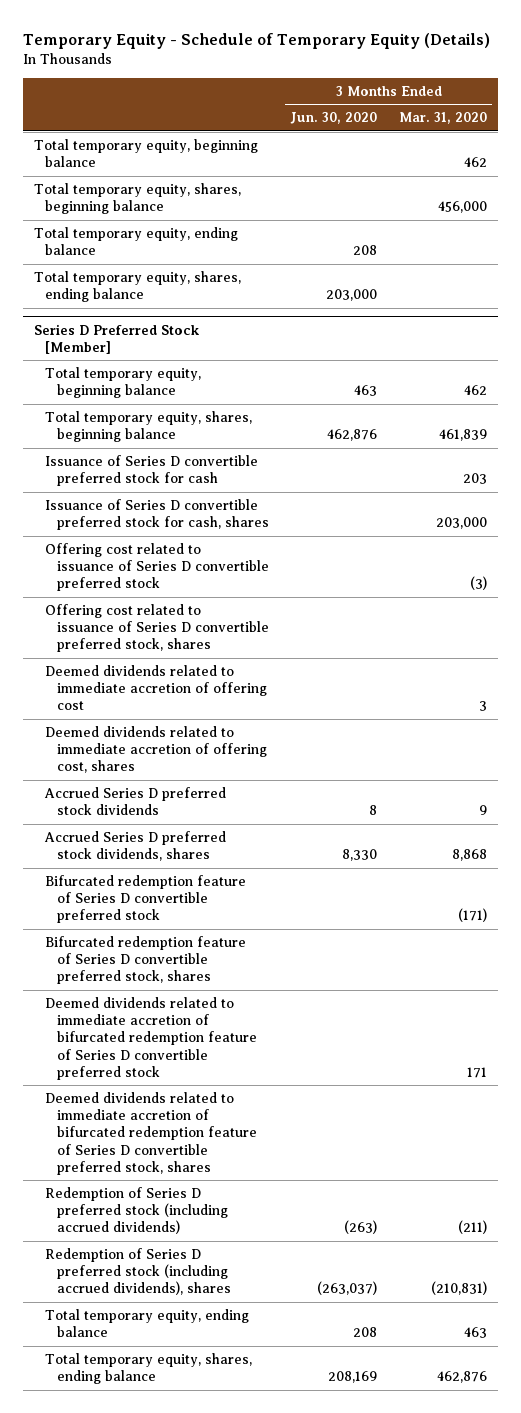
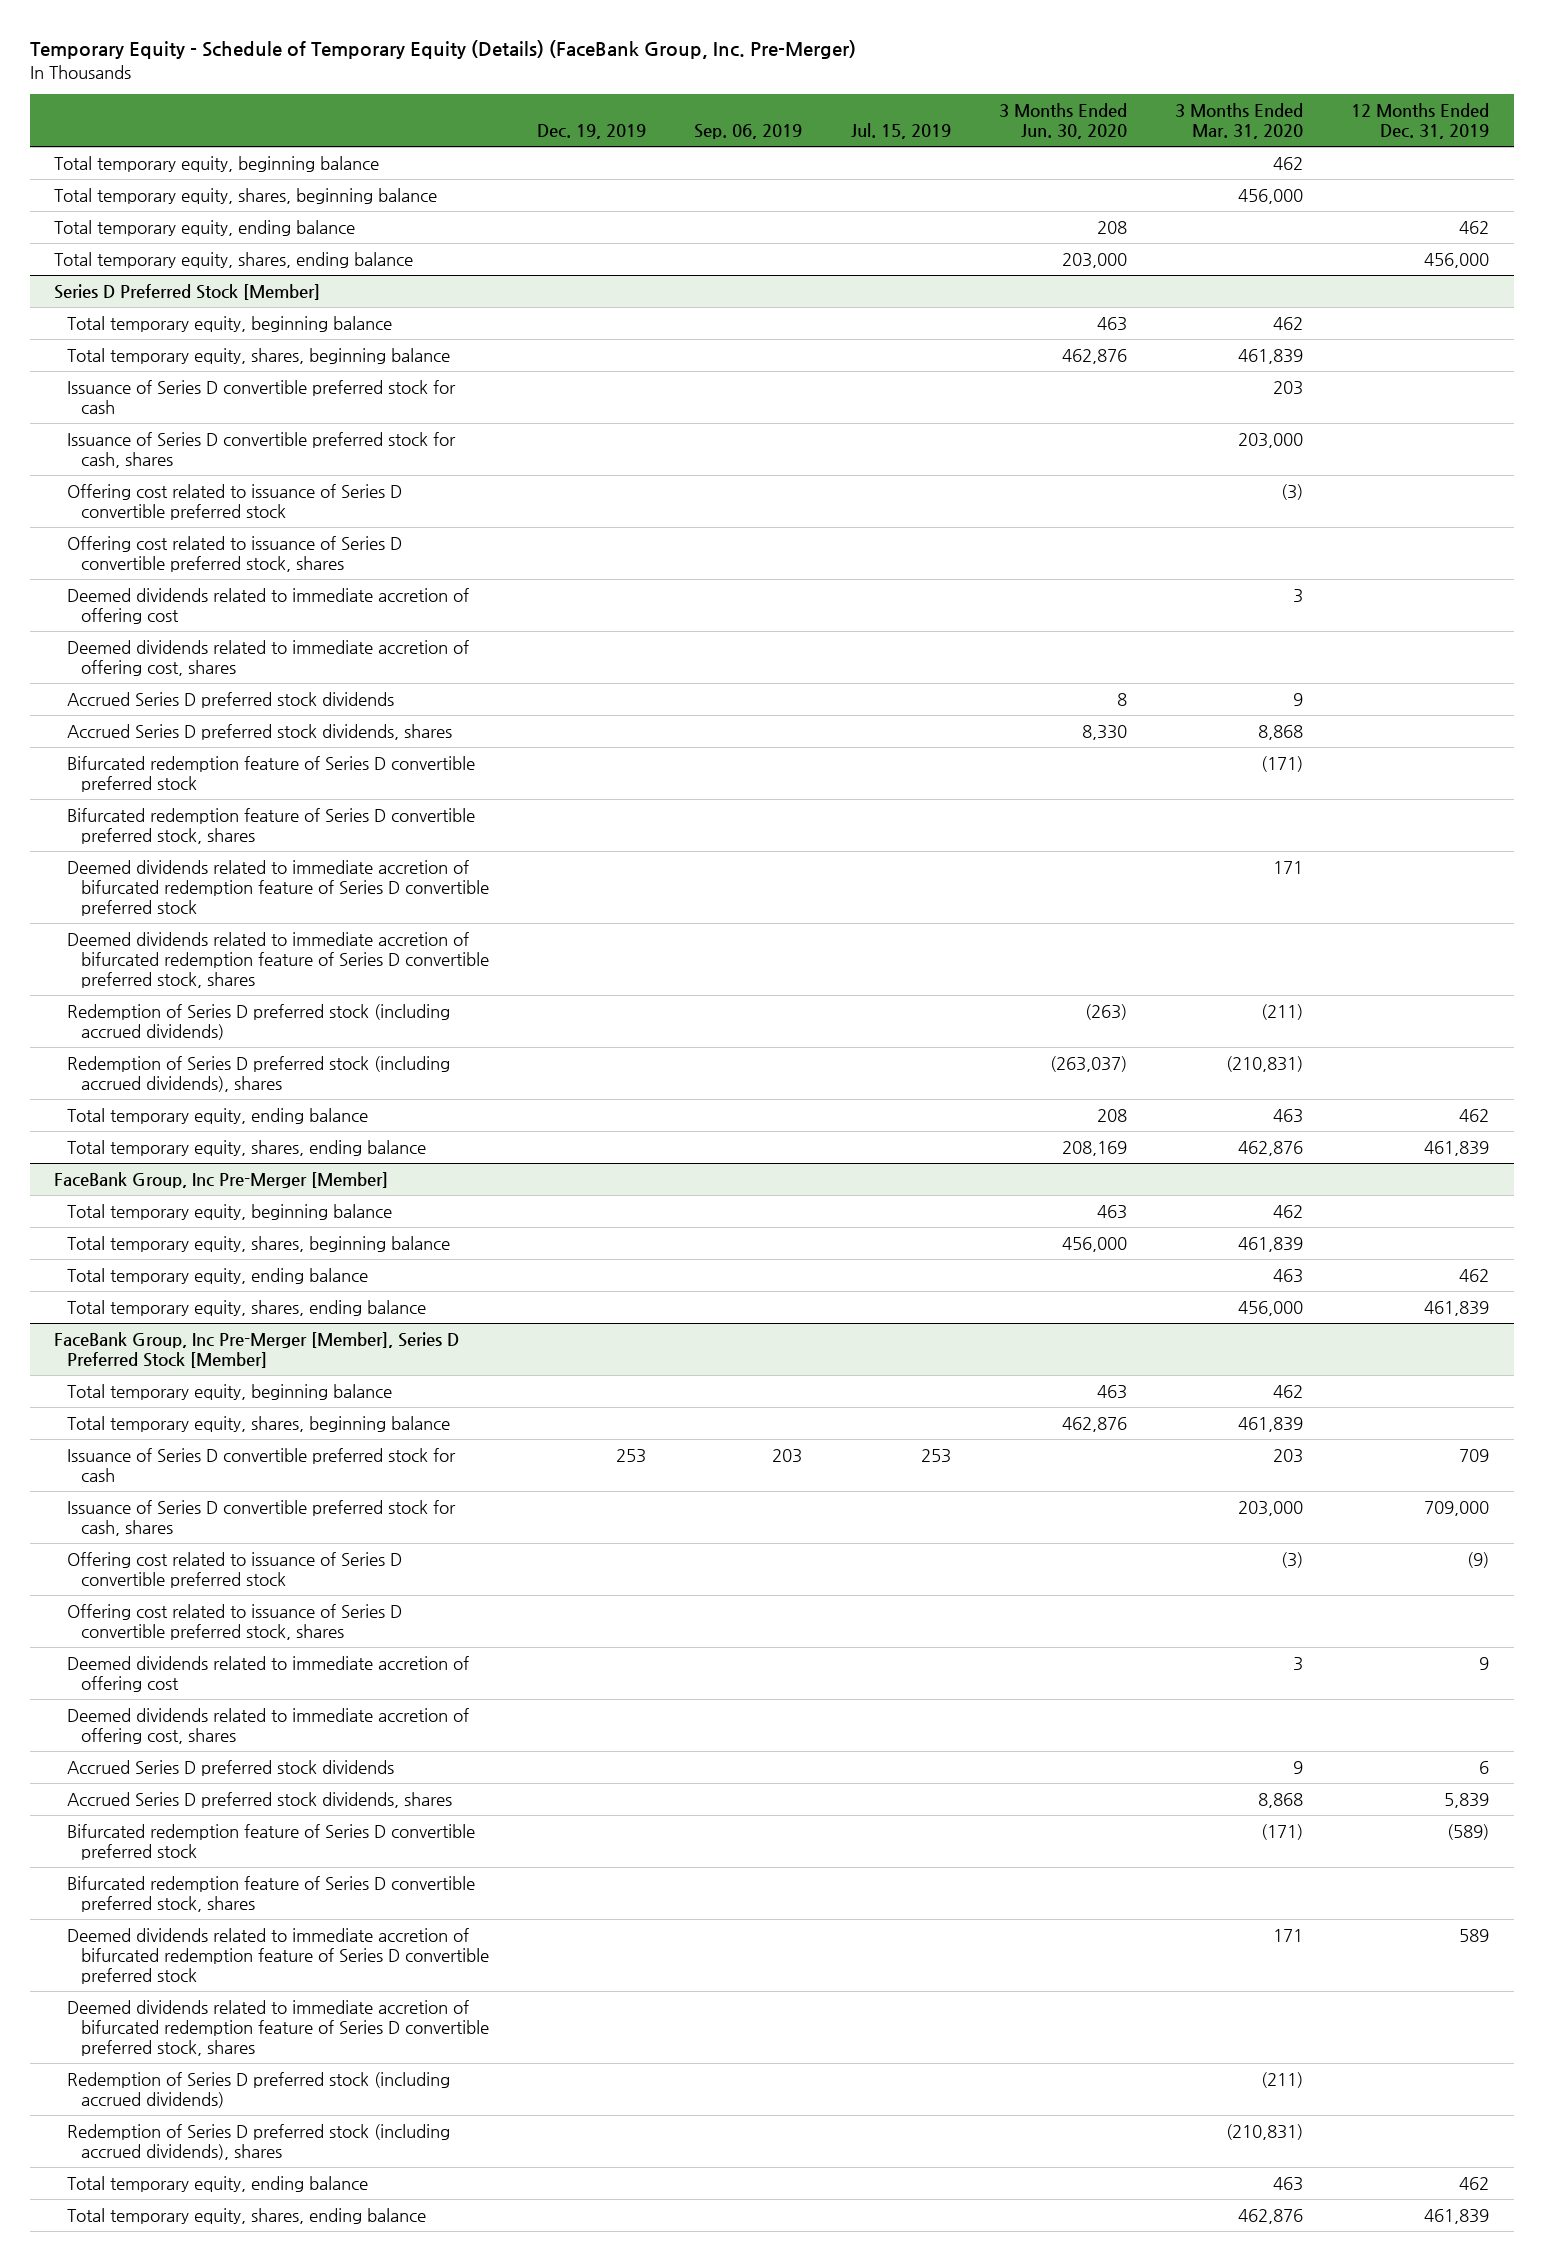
[23,32,491,49] Temporary Equity - Schedule of Temporary Equity (Details) -> [29,40,856,60] Temporary Equity - Schedule of Temporary Equity (Details) (FaceBank Group, Inc. Pre-Merger)
none -> [537,124,647,140] Dec. 19, 2019
none -> [694,124,803,140] Sep. 06, 2019
none -> [850,123,951,140] Jul. 15, 2019
none -> [1351,103,1490,140] 12 Months Ended Dec. 31, 2019
none -> [53,1171,388,1188] FaceBank Group, Inc Pre-Merger [Member]
none -> [67,1203,393,1220] Total temporary equity, beginning balance
none -> [67,1235,451,1252] Total temporary equity, shares, beginning balance
none -> [67,1267,369,1284] Total temporary equity, ending balance
none -> [67,1299,427,1316] Total temporary equity, shares, ending balance
none -> [53,1331,459,1368] FaceBank Group, Inc Pre-Merger [Member], Series D Preferred Stock [Member]
none -> [67,1383,393,1400] Total temporary equity, beginning balance
none -> [67,1415,451,1432] Total temporary equity, shares, beginning balance
none -> [67,1447,457,1482] Issuance of Series D convertible preferred stock for cash
none -> [67,1499,457,1536] Issuance of Series D convertible preferred stock for cash, shares
none -> [67,1551,403,1588] Offering cost related to issuance of Series D convertible preferred stock
none -> [67,1603,403,1640] Offering cost related to issuance of Series D convertible preferred stock, shares
none -> [67,1655,470,1692] Deemed dividends related to immediate accretion of offering cost
none -> [67,1707,470,1744] Deemed dividends related to immediate accretion of offering cost, shares
none -> [67,1759,395,1776] Accrued Series D preferred stock dividends
none -> [67,1791,453,1808] Accrued Series D preferred stock dividends, shares
none -> [67,1823,476,1860] Bifurcated redemption feature of Series D convertible preferred stock
none -> [67,1875,476,1912] Bifurcated redemption feature of Series D convertible preferred stock, shares
none -> [67,1927,490,1984] Deemed dividends related to immediate accretion of bifurcated redemption feature of Series D convertible preferred stock
none -> [67,1999,490,2056] Deemed dividends related to immediate accretion of bifurcated redemption feature of Series D convertible preferred stock, shares
none -> [67,2071,451,2108] Redemption of Series D preferred stock (including accrued dividends)
none -> [67,2123,451,2160] Redemption of Series D preferred stock (including accrued dividends), shares
none -> [67,2175,369,2192] Total temporary equity, ending balance
none -> [67,2207,427,2224] Total temporary equity, shares, ending balance

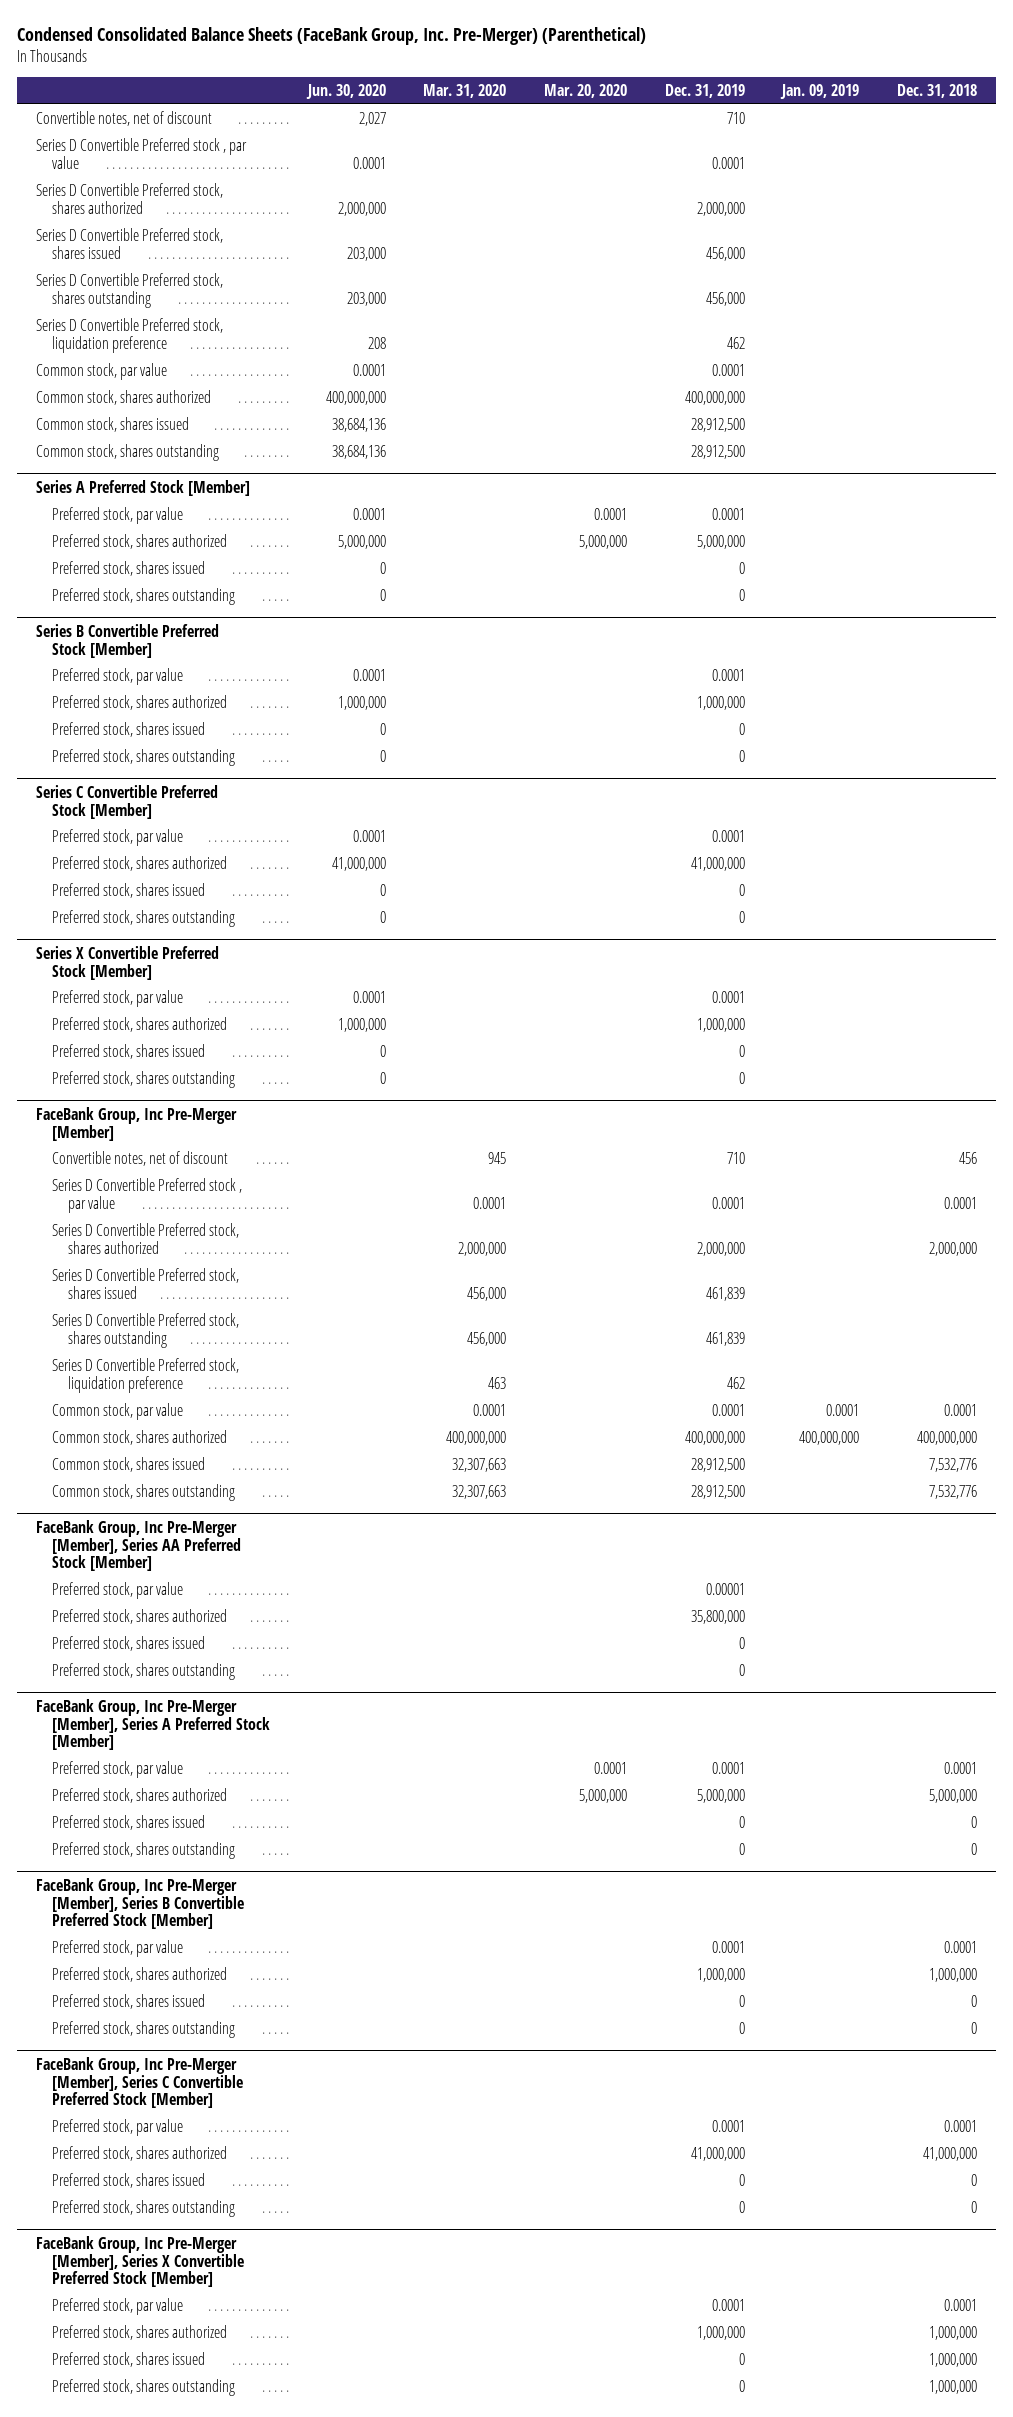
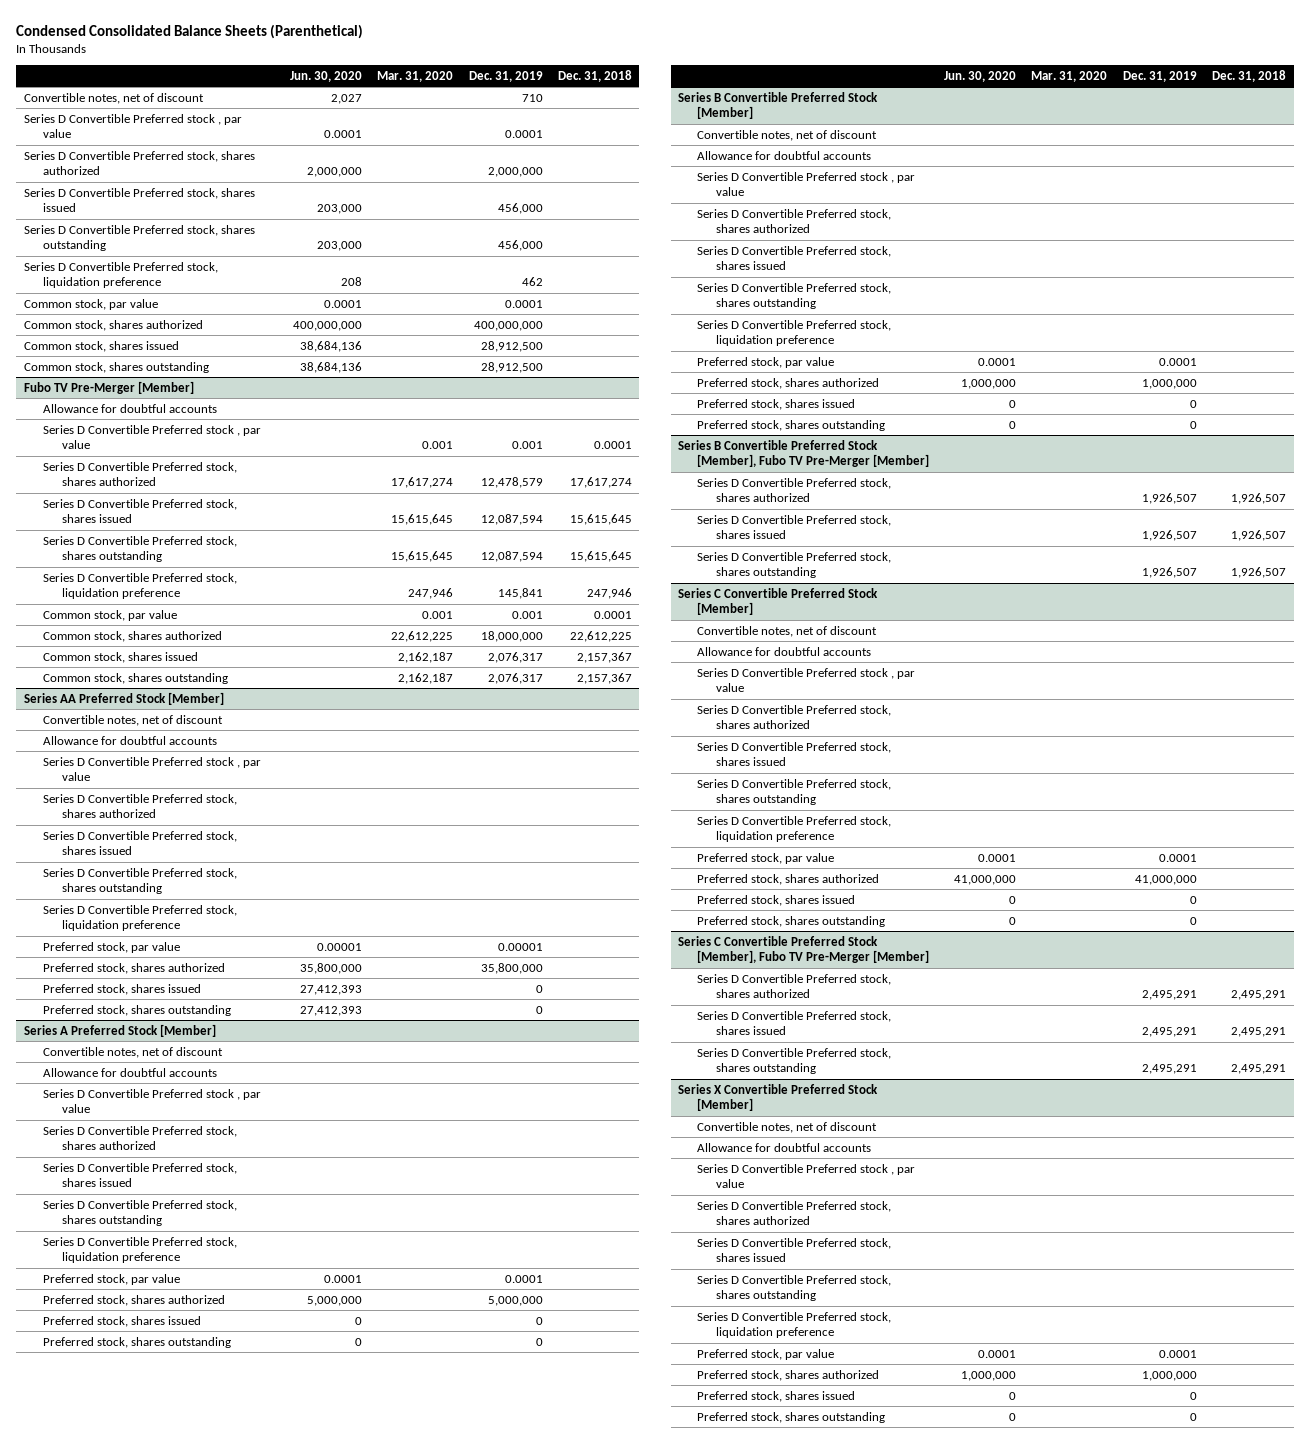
[17,26,647,45] Condensed Consolidated Balance Sheets (FaceBank Group, Inc. Pre-Merger) (Parenthetical) -> [16,23,364,39] Condensed Consolidated Balance Sheets (Parenthetical)
[543,83,627,98] Mar. 20, 2020 -> none
[780,83,860,99] Jan. 09, 2019 -> none
none -> [24,380,195,394] Fubo TV Pre-Merger [Member]
none -> [42,403,217,413] Allowance for doubtful accounts
none -> [42,424,261,450] Series D Convertible Preferred stock , par value
none -> [42,461,237,487] Series D Convertible Preferred stock, shares authorized
none -> [42,498,237,524] Series D Convertible Preferred stock, shares issued
none -> [42,535,237,563] Series D Convertible Preferred stock, shares outstanding
none -> [42,572,237,600] Series D Convertible Preferred stock, liquidation preference
none -> [42,609,177,621] Common stock, par value
none -> [42,630,222,642] Common stock, shares authorized
none -> [42,651,198,663] Common stock, shares issued
none -> [42,672,228,684] Common stock, shares outstanding
none -> [24,691,225,705] Series AA Preferred Stock [Member]
none -> [42,714,223,726] Convertible notes, net of discount
none -> [42,735,217,745] Allowance for doubtful accounts
none -> [42,756,261,782] Series D Convertible Preferred stock , par value
none -> [42,793,237,819] Series D Convertible Preferred stock, shares authorized
none -> [42,830,237,856] Series D Convertible Preferred stock, shares issued
none -> [42,867,237,895] Series D Convertible Preferred stock, shares outstanding
none -> [42,904,237,932] Series D Convertible Preferred stock, liquidation preference
none -> [42,941,180,953] Preferred stock, par value
none -> [42,962,225,974] Preferred stock, shares authorized
none -> [42,983,201,995] Preferred stock, shares issued
none -> [42,1004,231,1016] Preferred stock, shares outstanding
none -> [42,1046,223,1058] Convertible notes, net of discount
none -> [42,1067,217,1077] Allowance for doubtful accounts
none -> [42,1088,261,1114] Series D Convertible Preferred stock , par value
none -> [42,1125,237,1151] Series D Convertible Preferred stock, shares authorized
none -> [42,1162,237,1188] Series D Convertible Preferred stock, shares issued
none -> [42,1199,237,1227] Series D Convertible Preferred stock, shares outstanding
none -> [42,1236,237,1264] Series D Convertible Preferred stock, liquidation preference
none -> [696,129,877,141] Convertible notes, net of discount
none -> [696,150,871,160] Allowance for doubtful accounts
none -> [696,171,915,197] Series D Convertible Preferred stock , par value
none -> [696,208,891,234] Series D Convertible Preferred stock, shares authorized
none -> [696,245,891,271] Series D Convertible Preferred stock, shares issued
none -> [696,282,891,310] Series D Convertible Preferred stock, shares outstanding
none -> [696,319,891,347] Series D Convertible Preferred stock, liquidation preference
none -> [678,439,929,468] Series B Convertible Preferred Stock [Member], Fubo TV Pre-Merger [Member]
none -> [696,477,891,503] Series D Convertible Preferred stock, shares authorized
none -> [696,514,891,540] Series D Convertible Preferred stock, shares issued
none -> [696,551,891,579] Series D Convertible Preferred stock, shares outstanding
none -> [696,625,877,637] Convertible notes, net of discount
none -> [696,646,871,656] Allowance for doubtful accounts
none -> [696,667,915,693] Series D Convertible Preferred stock , par value
none -> [696,704,891,730] Series D Convertible Preferred stock, shares authorized
none -> [696,741,891,767] Series D Convertible Preferred stock, shares issued
none -> [696,778,891,806] Series D Convertible Preferred stock, shares outstanding
none -> [696,815,891,843] Series D Convertible Preferred stock, liquidation preference
none -> [678,935,929,964] Series C Convertible Preferred Stock [Member], Fubo TV Pre-Merger [Member]
none -> [696,973,891,999] Series D Convertible Preferred stock, shares authorized
none -> [696,1010,891,1036] Series D Convertible Preferred stock, shares issued
none -> [696,1047,891,1075] Series D Convertible Preferred stock, shares outstanding
none -> [696,1121,877,1133] Convertible notes, net of discount
none -> [696,1142,871,1152] Allowance for doubtful accounts
none -> [696,1163,915,1189] Series D Convertible Preferred stock , par value
none -> [696,1200,891,1226] Series D Convertible Preferred stock, shares authorized
none -> [696,1237,891,1263] Series D Convertible Preferred stock, shares issued
none -> [696,1274,891,1302] Series D Convertible Preferred stock, shares outstanding
none -> [696,1311,891,1339] Series D Convertible Preferred stock, liquidation preference
[35,1106,237,1141] FaceBank Group, Inc Pre-Merger [Member] -> none
[51,1150,228,1166] Convertible notes, net of discount -> none
[51,1177,242,1213] Series D Convertible Preferred stock , par value -> none
[51,1222,239,1254] Series D Convertible Preferred stock, shares authorized -> none
[51,1267,239,1299] Series D Convertible Preferred stock, shares issued -> none
[51,1312,239,1348] Series D Convertible Preferred stock, shares outstanding -> none
[51,1357,239,1393] Series D Convertible Preferred stock, liquidation preference -> none
[51,1402,183,1420] Common stock, par value -> none
[51,1429,227,1445] Common stock, shares authorized -> none
[51,1456,205,1472] Common stock, shares issued -> none
[51,1483,235,1501] Common stock, shares outstanding -> none
[35,1519,241,1572] FaceBank Group, Inc Pre-Merger [Member], Series AA Preferred Stock [Member] -> none
[51,1581,183,1599] Preferred stock, par value -> none
[51,1608,227,1624] Preferred stock, shares authorized -> none
[51,1635,205,1651] Preferred stock, shares issued -> none
[51,1662,235,1680] Preferred stock, shares outstanding -> none
[35,1698,270,1751] FaceBank Group, Inc Pre-Merger [Member], Series A Preferred Stock [Member] -> none
[51,1760,183,1778] Preferred stock, par value -> none
[51,1787,227,1803] Preferred stock, shares authorized -> none
[51,1814,205,1830] Preferred stock, shares issued -> none
[51,1841,235,1859] Preferred stock, shares outstanding -> none
[35,1877,244,1930] FaceBank Group, Inc Pre-Merger [Member], Series B Convertible Preferred Stock [Member] -> none
[51,1939,183,1957] Preferred stock, par value -> none
[51,1966,227,1982] Preferred stock, shares authorized -> none
[51,1993,205,2009] Preferred stock, shares issued -> none
[51,2020,235,2038] Preferred stock, shares outstanding -> none
[35,2056,243,2109] FaceBank Group, Inc Pre-Merger [Member], Series C Convertible Preferred Stock [Member] -> none
[51,2118,183,2136] Preferred stock, par value -> none
[51,2145,227,2161] Preferred stock, shares authorized -> none
[51,2172,205,2188] Preferred stock, shares issued -> none
[51,2199,235,2217] Preferred stock, shares outstanding -> none
[35,2235,244,2288] FaceBank Group, Inc Pre-Merger [Member], Series X Convertible Preferred Stock [Member] -> none
[51,2297,183,2315] Preferred stock, par value -> none
[51,2324,227,2340] Preferred stock, shares authorized -> none
[51,2351,205,2367] Preferred stock, shares issued -> none
[51,2378,235,2396] Preferred stock, shares outstanding -> none

